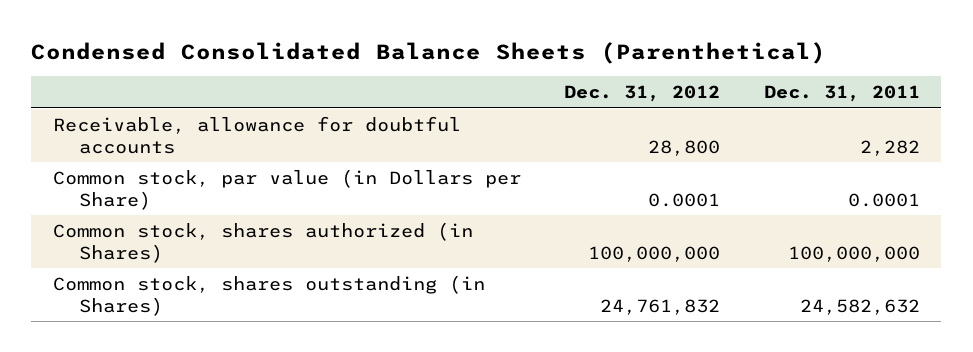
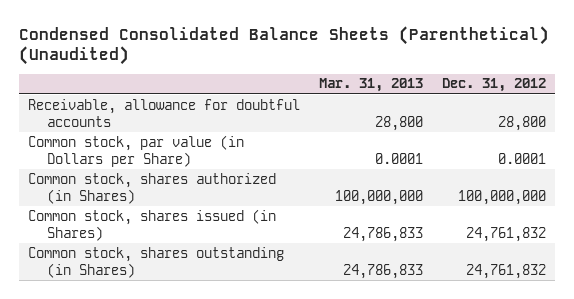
[31,41,827,64] Condensed Consolidated Balance Sheets (Parenthetical) -> [19,25,550,66] Condensed Consolidated Balance Sheets (Parenthetical) (Unaudited)
[763,85,920,103] Dec. 31, 2011 -> none
none -> [319,78,424,93] Mar. 31, 2013
none -> [28,208,277,241] Common stock, shares issued (in Shares)

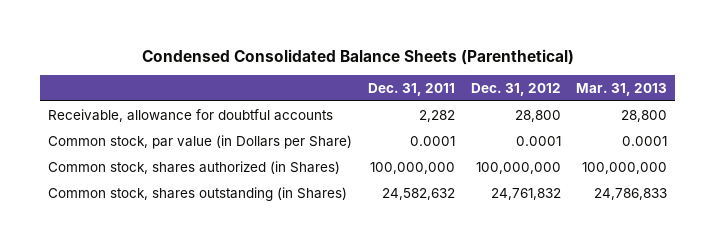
[19,25,550,66] Condensed Consolidated Balance Sheets (Parenthetical) (Unaudited) -> [141,48,574,65] Condensed Consolidated Balance Sheets (Parenthetical)
none -> [367,82,455,96] Dec. 31, 2011
[28,208,277,241] Common stock, shares issued (in Shares) -> none

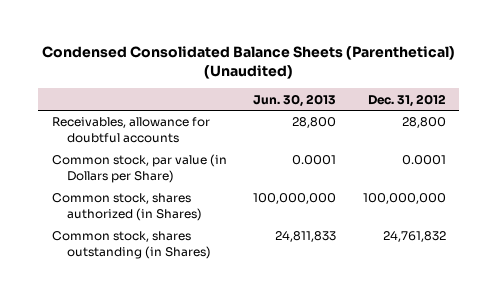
[141,48,574,65] Condensed Consolidated Balance Sheets (Parenthetical) -> [41,46,455,80] Condensed Consolidated Balance Sheets (Parenthetical) (Unaudited)
[367,82,455,96] Dec. 31, 2011 -> none
[576,82,668,96] Mar. 31, 2013 -> none
none -> [253,93,337,107] Jun. 30, 2013
[48,108,334,122] Receivable, allowance for doubtful accounts -> [51,117,210,144] Receivables, allowance for doubtful accounts

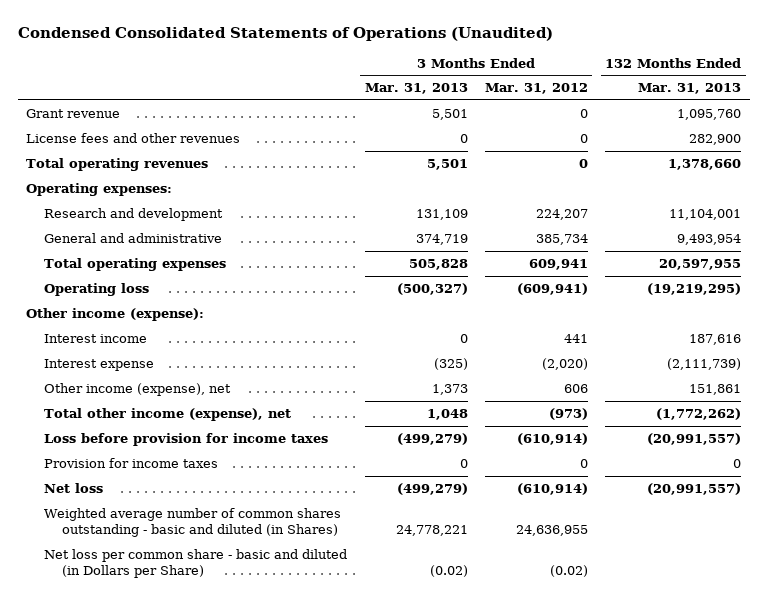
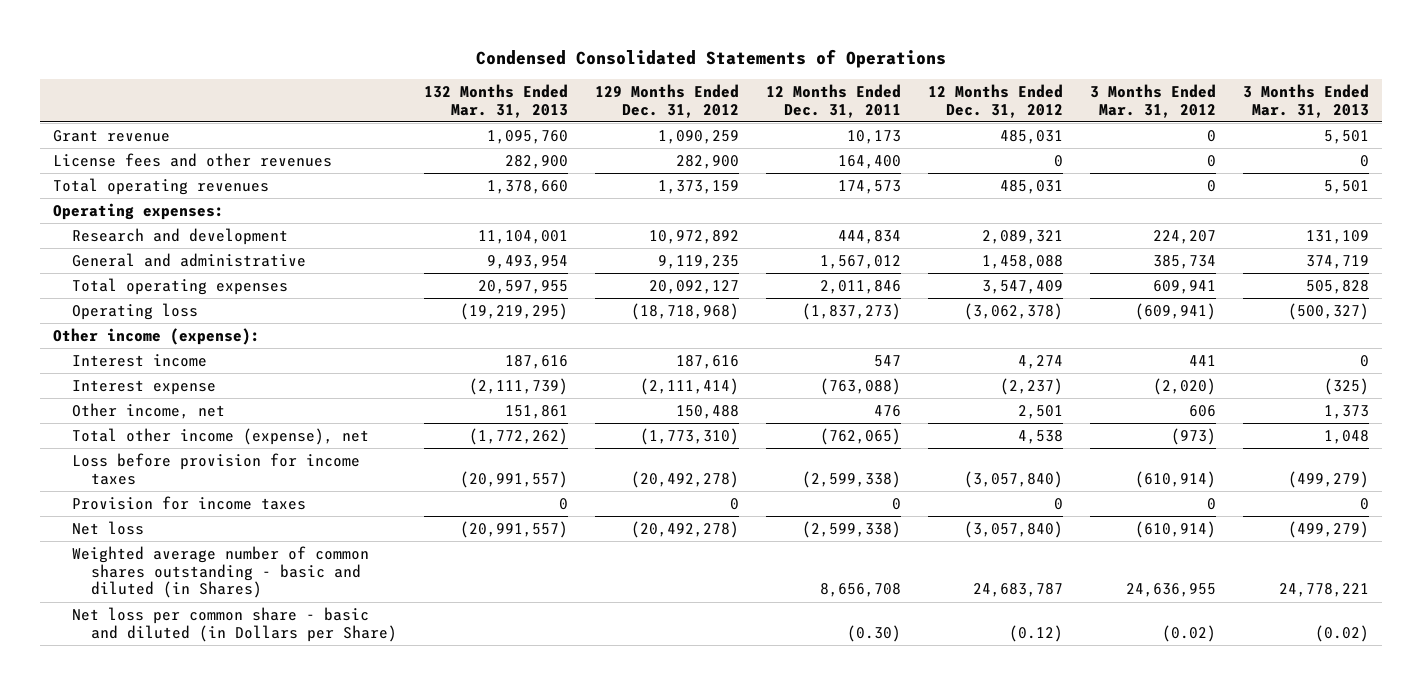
[17,26,553,41] Condensed Consolidated Statements of Operations (Unaudited) -> [476,48,947,68] Condensed Consolidated Statements of Operations
none -> [594,83,739,118] 129 Months Ended Dec. 31, 2012
none -> [765,83,901,118] 12 Months Ended Dec. 31, 2011
none -> [927,83,1063,118] 12 Months Ended Dec. 31, 2012
[44,383,232,397] Other income (expense), net -> [72,402,226,419] Other income, net

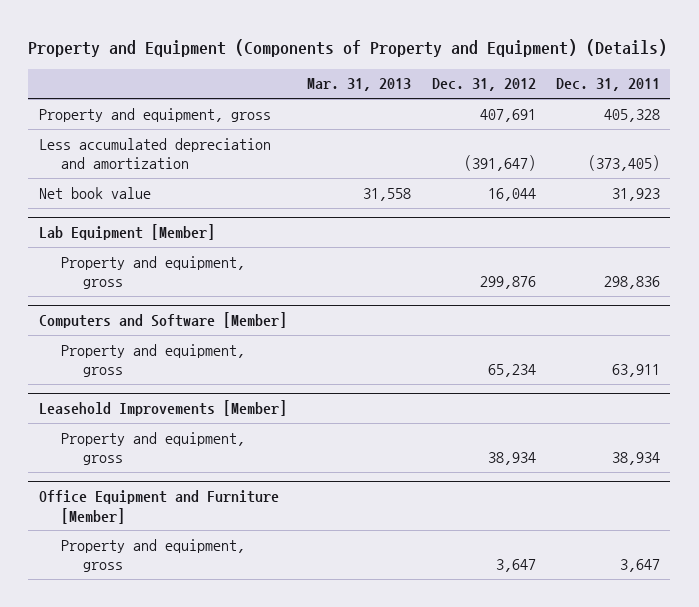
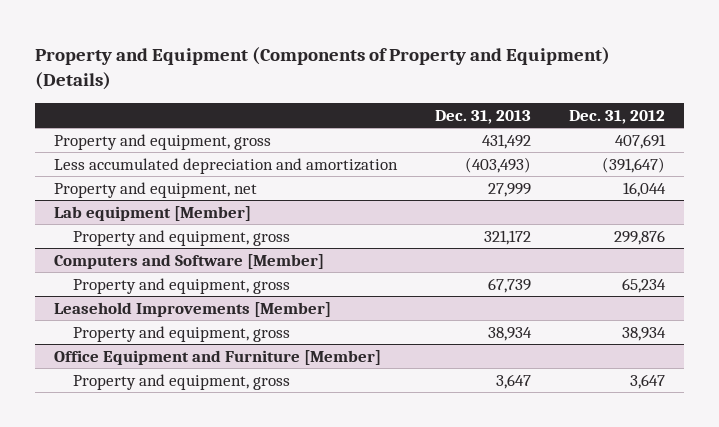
[307,78,412,92] Mar. 31, 2013 -> none
[556,78,661,92] Dec. 31, 2011 -> none
none -> [434,109,531,124] Dec. 31, 2013
[38,186,151,199] Net book value -> [54,181,258,198] Property and equipment, net
[38,224,215,241] Lab Equipment [Member] -> [54,205,252,221] Lab equipment [Member]

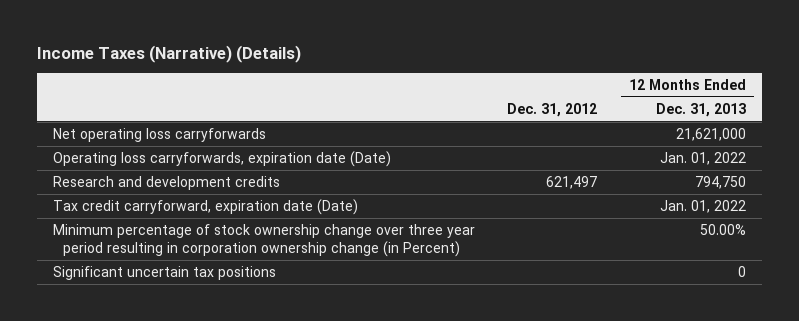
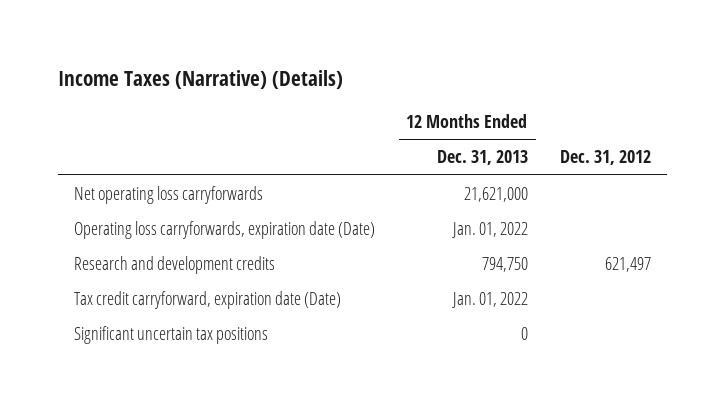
[52,223,475,258] Minimum percentage of stock ownership change over three year period resulting in corporation ownership change (in Percent) -> none

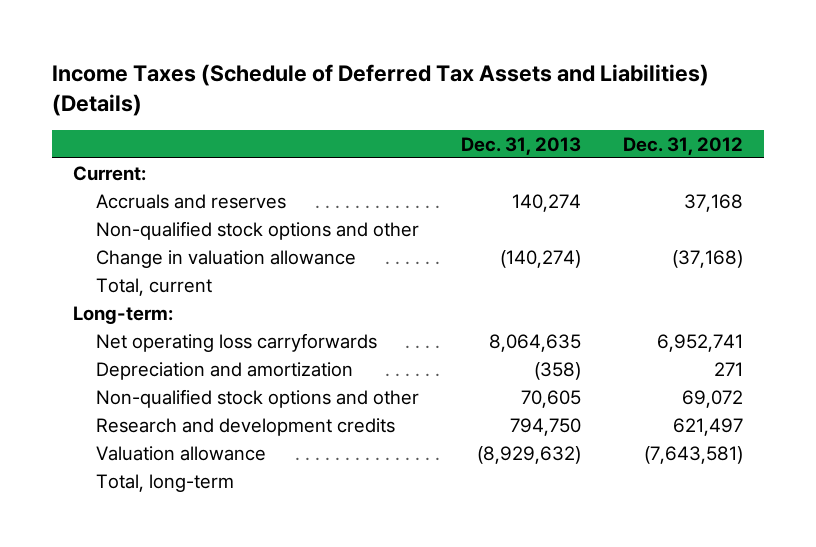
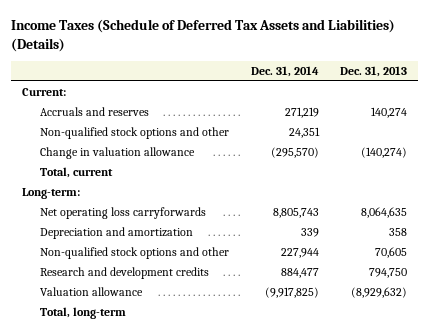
[623,136,744,155] Dec. 31, 2012 -> none
none -> [250,65,319,77] Dec. 31, 2014
[534,361,582,380] (358) -> [389,228,408,237] 358

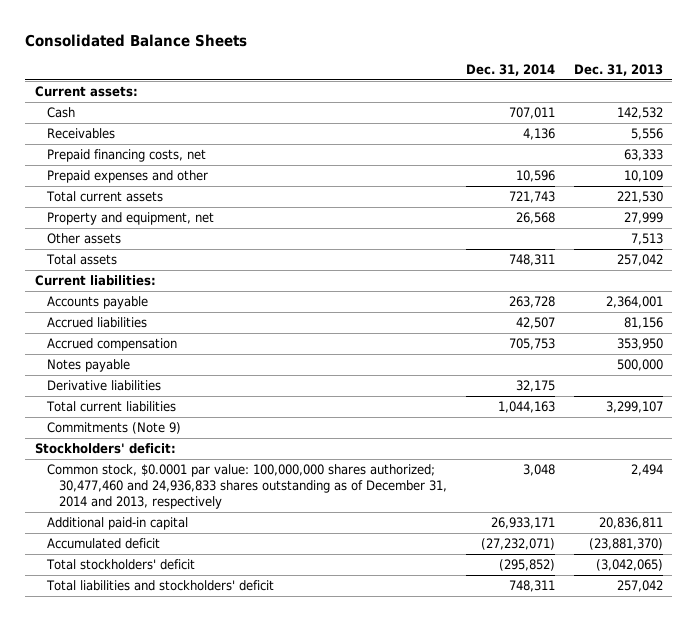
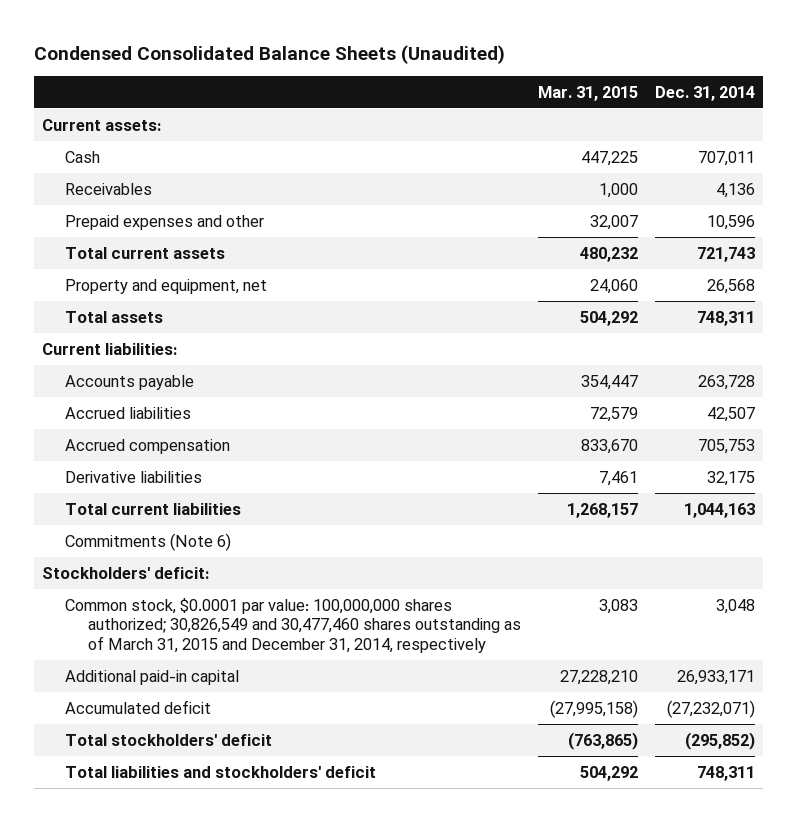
[25,33,248,47] Consolidated Balance Sheets -> [33,44,505,64] Condensed Consolidated Balance Sheets (Unaudited)
[573,63,663,76] Dec. 31, 2013 -> none
none -> [537,85,638,101] Mar. 31, 2015
[46,149,206,163] Prepaid financing costs, net -> none
[46,233,121,245] Other assets -> none
[46,359,130,373] Notes payable -> none
[46,422,181,435] Commitments (Note 9) -> [65,532,232,551] Commitments (Note 6)
[46,464,447,509] Common stock, $0.0001 par value: 100,000,000 shares authorized; 30,477,460 and 24,936,833 shares outstanding as of December 31, 2014 and 2013, respectively -> [65,597,521,654] Common stock, $0.0001 par value: 100,000,000 shares authorized; 30,826,549 and 30,477,460 shares outstanding as of March 31, 2015 and December 31, 2014, respectively

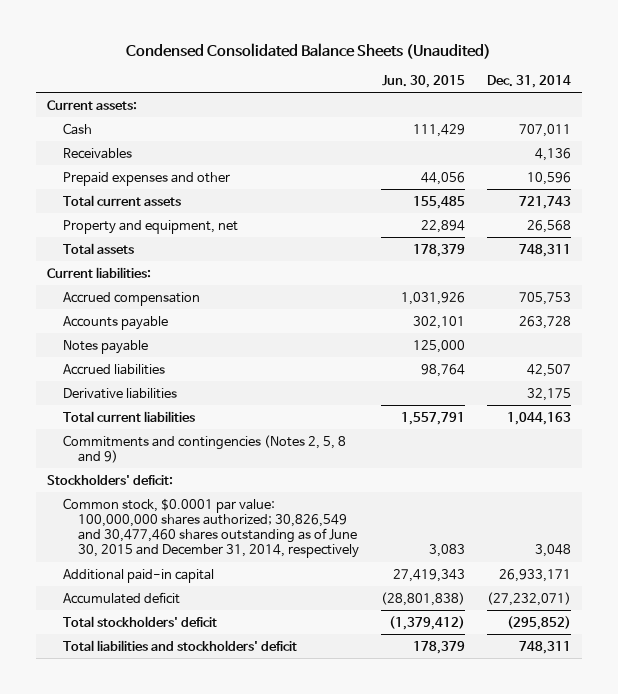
[537,85,638,101] Mar. 31, 2015 -> none
none -> [382,74,466,88] Jun. 30, 2015
[65,438,231,454] Accrued compensation -> [62,291,200,306] Accrued compensation
none -> [62,339,148,354] Notes payable
[65,532,232,551] Commitments (Note 6) -> [62,434,346,463] Commitments and contingencies (Notes 2, 5, 8 and 9)
[65,597,521,654] Common stock, $0.0001 par value: 100,000,000 shares authorized; 30,826,549 and 30,477,460 shares outstanding as of March 31, 2015 and December 31, 2014, respectively -> [62,497,360,559] Common stock, $0.0001 par value: 100,000,000 shares authorized; 30,826,549 and 30,477,460 shares outstanding as of June 30, 2015 and December 31, 2014, respectively

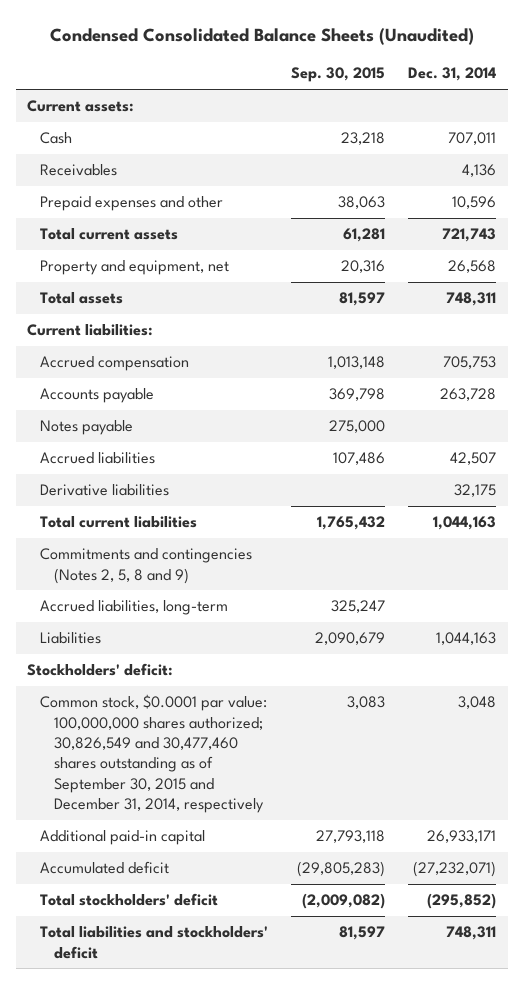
[382,74,466,88] Jun. 30, 2015 -> none
none -> [291,67,386,83] Sep. 30, 2015
none -> [40,600,229,616] Accrued liabilities, long-term
none -> [40,632,102,645] Liabilities
[62,497,360,559] Common stock, $0.0001 par value: 100,000,000 shares authorized; 30,826,549 and 30,477,460 shares outstanding as of June 30, 2015 and December 31, 2014, respectively -> [40,694,268,814] Common stock, $0.0001 par value: 100,000,000 shares authorized; 30,826,549 and 30,477,460 shares outstanding as of September 30, 2015 and December 31, 2014, respectively

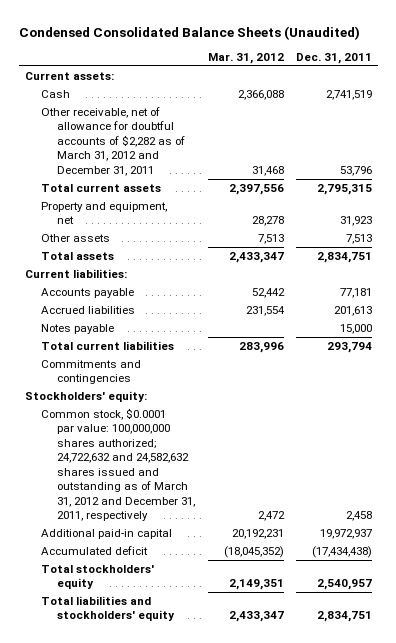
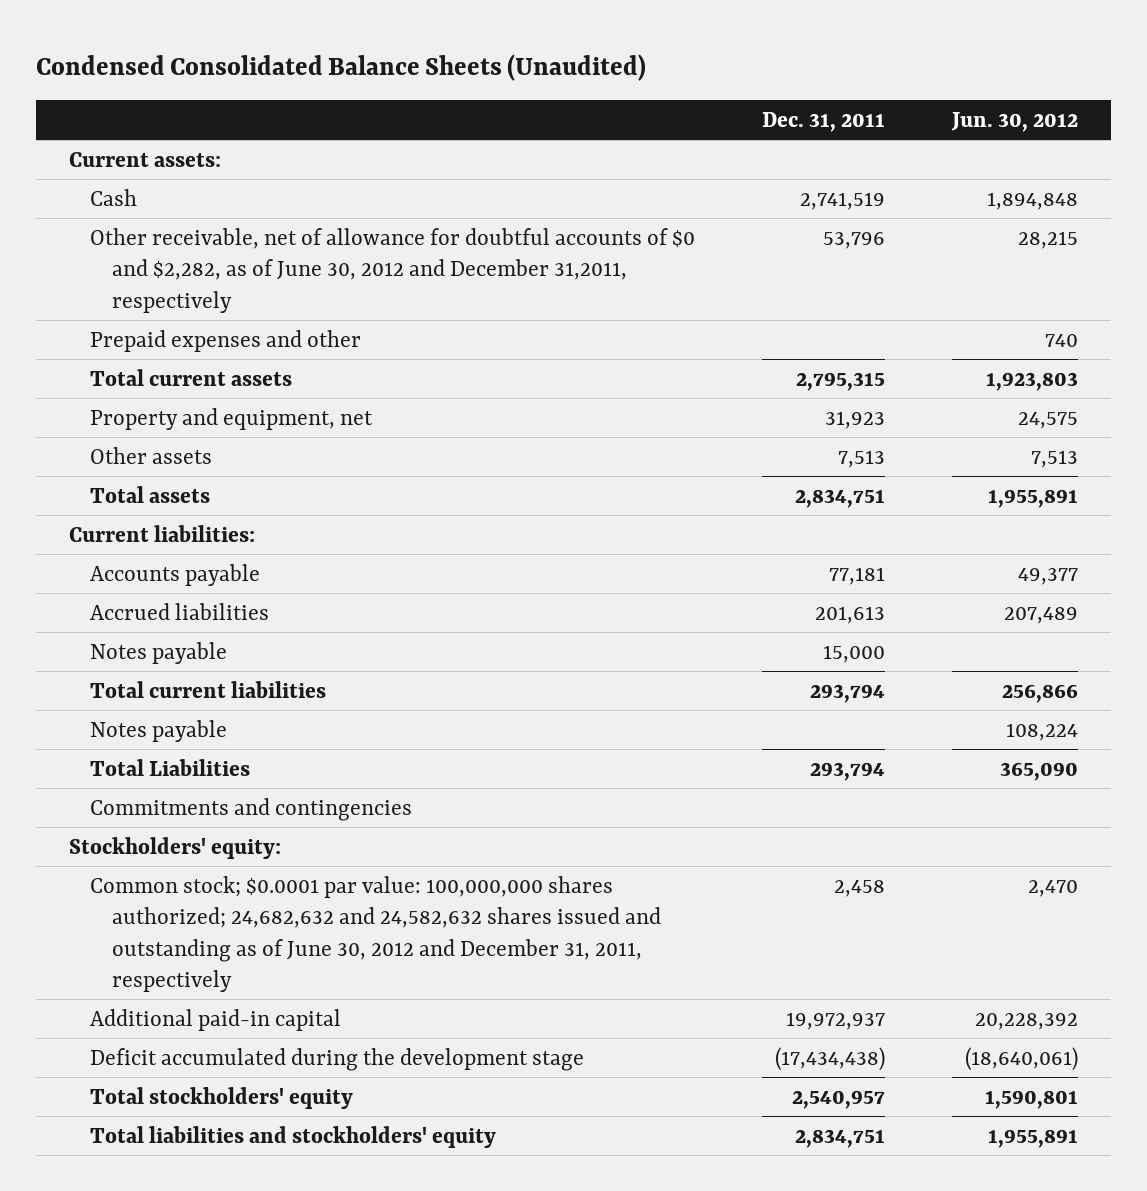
[207,53,284,65] Mar. 31, 2012 -> none
none -> [950,111,1078,132] Jun. 30, 2012
[41,106,186,176] Other receivable, net of allowance for doubtful accounts of $2,282 as of March 31, 2012 and December 31, 2011 -> [90,227,696,313] Other receivable, net of allowance for doubtful accounts of $0 and $2,282, as of June 30, 2012 and December 31,2011, respectively
none -> [90,329,362,352] Prepaid expenses and other
none -> [90,719,228,742] Notes payable
none -> [90,758,251,776] Total Liabilities
[41,407,196,522] Common stock, $0.0001 par value: 100,000,000 shares authorized; 24,722,632 and 24,582,632 shares issued and outstanding as of March 31, 2012 and December 31, 2011, respectively -> [90,875,661,992] Common stock; $0.0001 par value: 100,000,000 shares authorized; 24,682,632 and 24,582,632 shares issued and outstanding as of June 30, 2012 and December 31, 2011, respectively
[41,545,149,555] Accumulated deficit -> [90,1047,585,1071] Deficit accumulated during the development stage

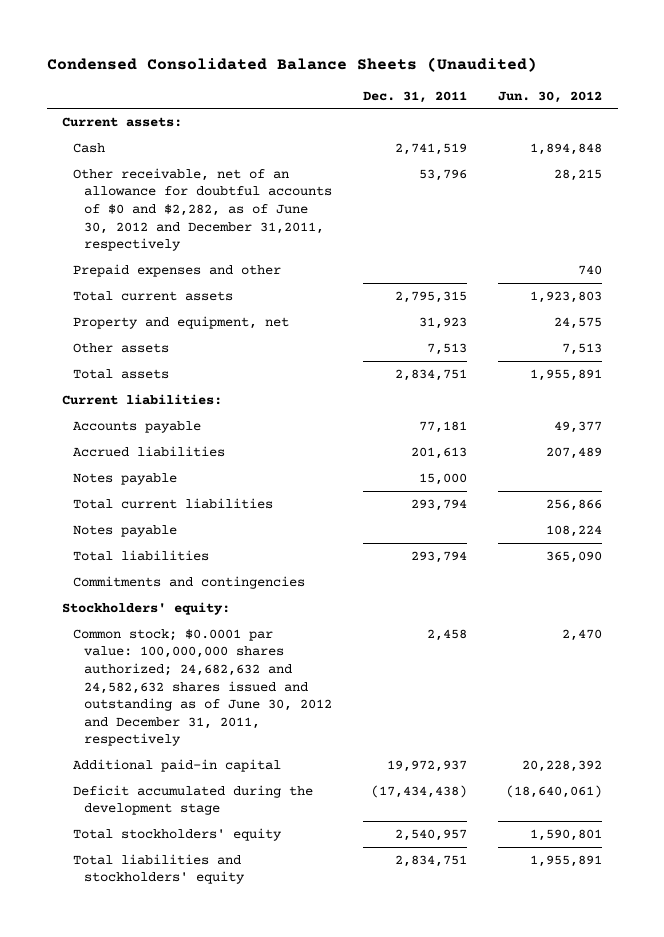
[90,227,696,313] Other receivable, net of allowance for doubtful accounts of $0 and $2,282, as of June 30, 2012 and December 31,2011, respectively -> [73,167,332,252] Other receivable, net of an allowance for doubtful accounts of $0 and $2,282, as of June 30, 2012 and December 31,2011, respectively
[90,758,251,776] Total Liabilities -> [73,549,210,561] Total liabilities

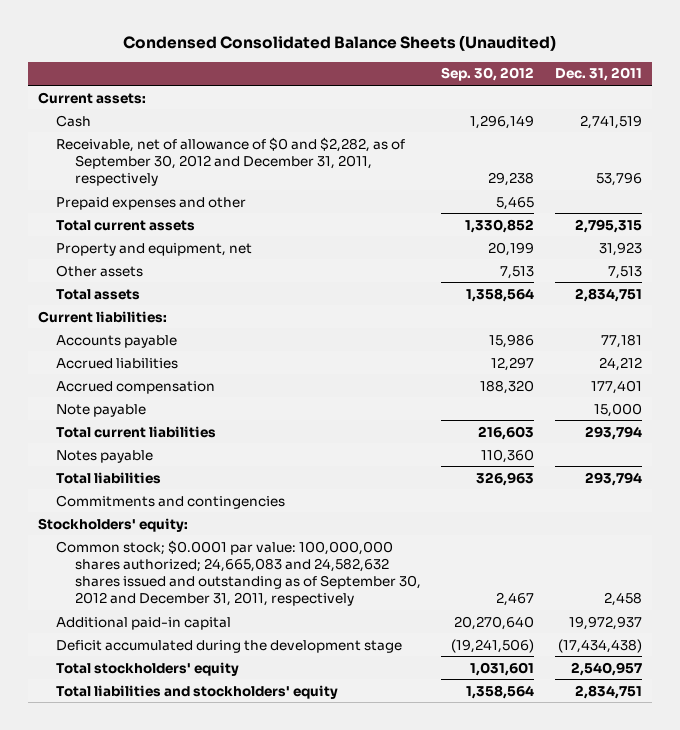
[498,90,603,103] Jun. 30, 2012 -> none
none -> [441,67,535,82] Sep. 30, 2012
[73,167,332,252] Other receivable, net of an allowance for doubtful accounts of $0 and $2,282, as of June 30, 2012 and December 31,2011, respectively -> [56,136,406,186] Receivable, net of allowance of $0 and $2,282, as of September 30, 2012 and December 31, 2011, respectively
[411,446,468,459] 201,613 -> [598,356,642,371] 24,212
none -> [56,380,216,394] Accrued compensation
[73,472,178,485] Notes payable -> [56,403,147,417] Note payable
[73,628,332,747] Common stock; $0.0001 par value: 100,000,000 shares authorized; 24,682,632 and 24,582,632 shares issued and outstanding as of June 30, 2012 and December 31, 2011, respectively -> [56,539,421,606] Common stock; $0.0001 par value: 100,000,000 shares authorized; 24,665,083 and 24,582,632 shares issued and outstanding as of September 30, 2012 and December 31, 2011, respectively

